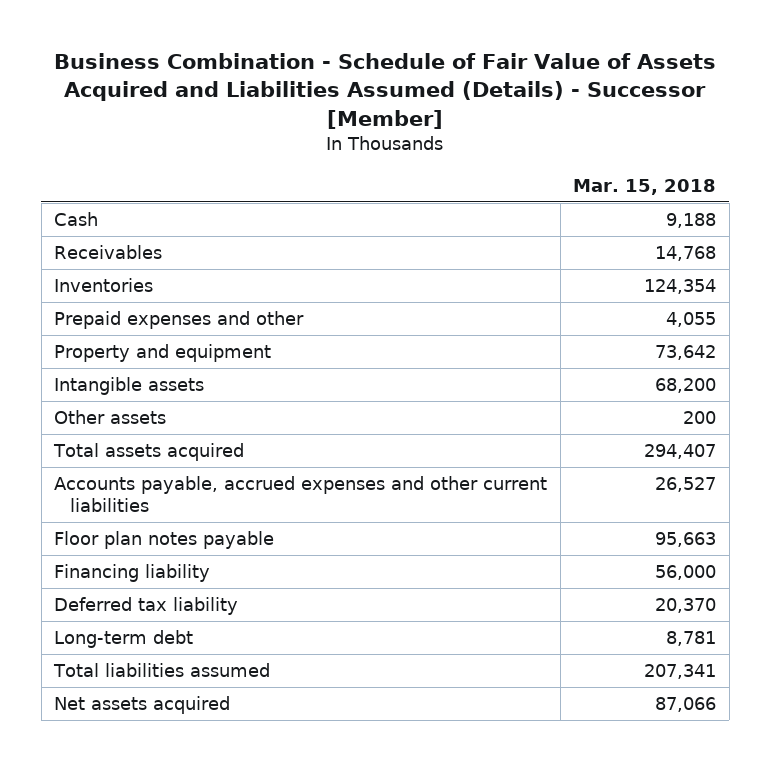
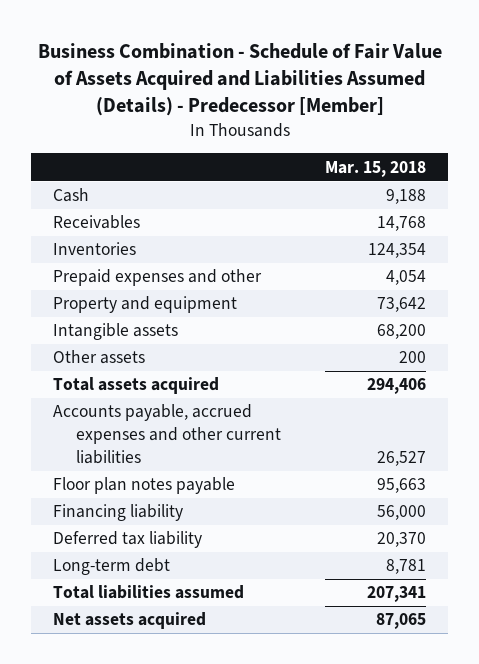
[54,53,717,129] Business Combination - Schedule of Fair Value of Assets Acquired and Liabilities Assumed (Details) - Successor [Member] -> [37,43,442,117] Business Combination - Schedule of Fair Value of Assets Acquired and Liabilities Assumed (Details) - Predecessor [Member]
[666,312,717,328] 4,055 -> [386,270,427,286] 4,054
[644,444,717,460] 294,407 -> [367,378,427,395] 294,406
[655,697,717,713] 87,066 -> [376,613,427,630] 87,065

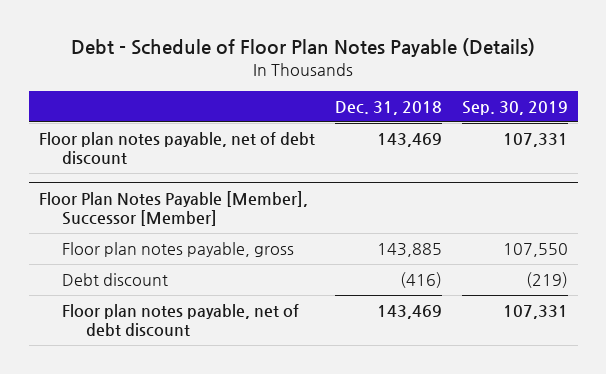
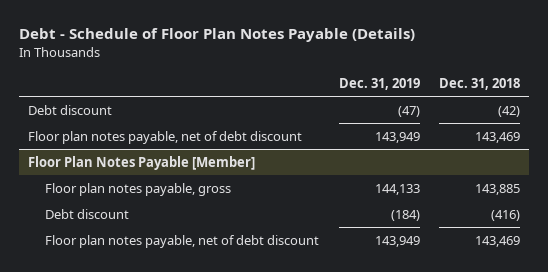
[461,100,568,115] Sep. 30, 2019 -> none
none -> [338,77,420,90] Dec. 31, 2019
none -> [28,104,113,115] Debt discount
[38,190,308,226] Floor Plan Notes Payable [Member], Successor [Member] -> [28,155,256,170] Floor Plan Notes Payable [Member]

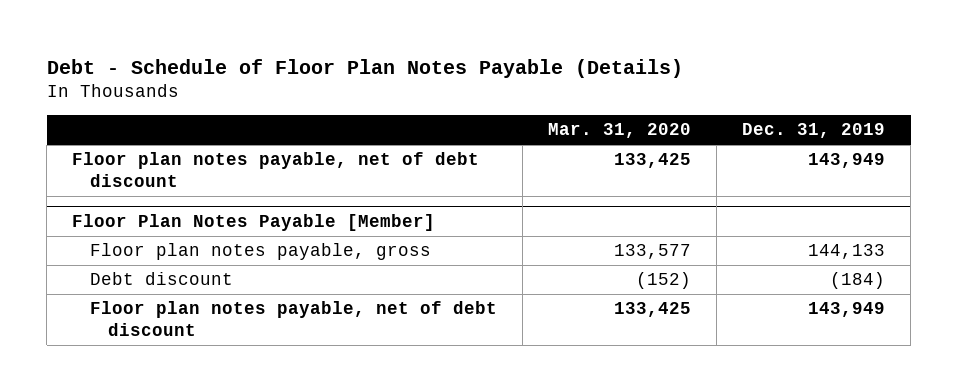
[438,77,520,90] Dec. 31, 2018 -> none
none -> [548,123,692,139] Mar. 31, 2020
[28,104,113,115] Debt discount -> none

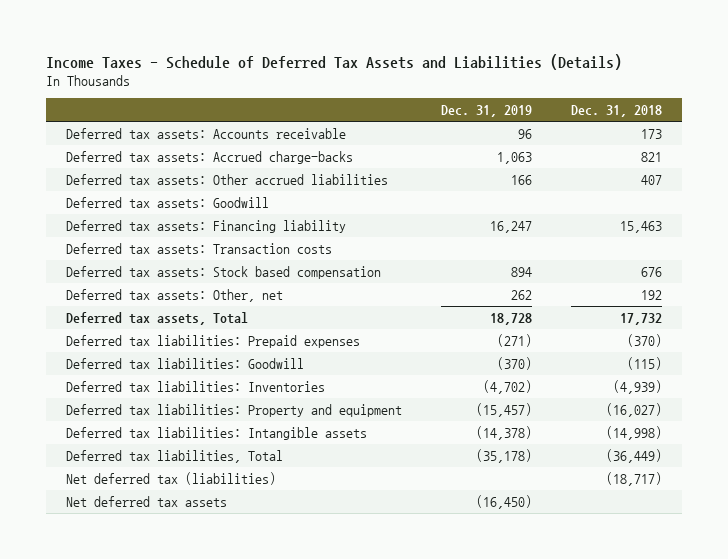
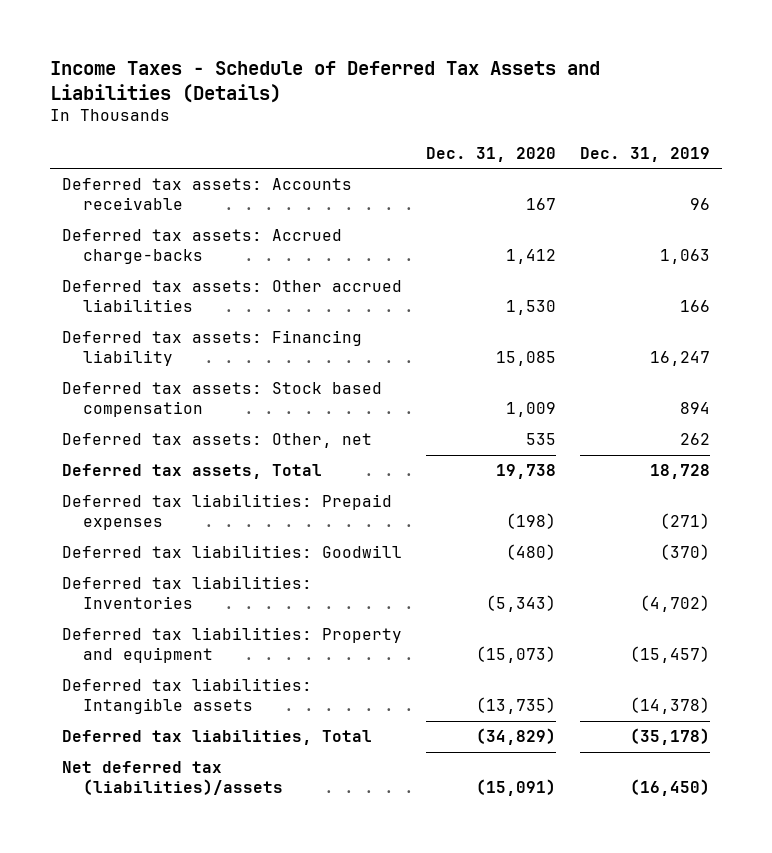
[570,104,662,117] Dec. 31, 2018 -> none
none -> [425,146,556,162] Dec. 31, 2020
[65,196,269,208] Deferred tax assets: Goodwill -> none
[65,242,332,254] Deferred tax assets: Transaction costs -> none
[65,471,276,485] Net deferred tax (liabilities) -> none
[65,495,227,507] Net deferred tax assets -> [61,761,283,796] Net deferred tax (liabilities)/assets

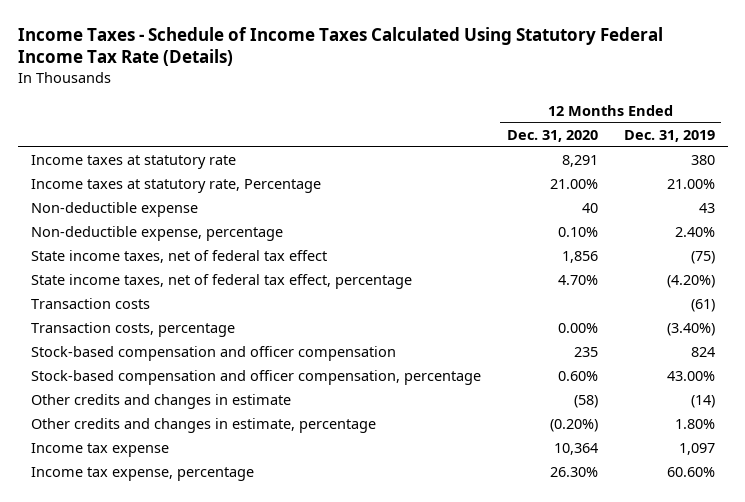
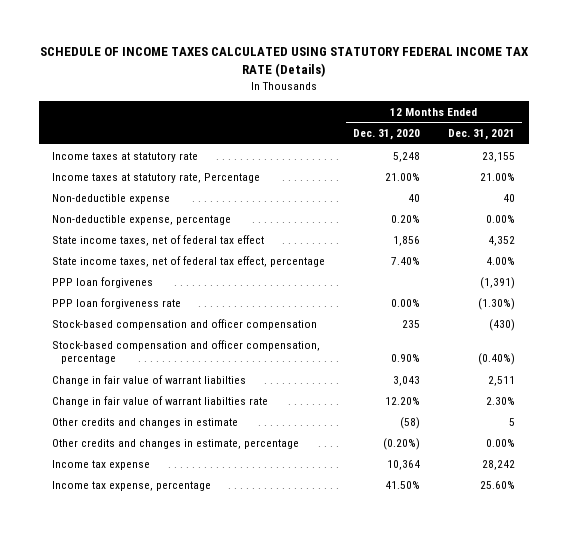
[17,26,663,67] Income Taxes - Schedule of Income Taxes Calculated Using Statutory Federal Income Tax Rate (Details) -> [39,47,529,78] SCHEDULE OF INCOME TAXES CALCULATED USING STATUTORY FEDERAL INCOME TAX RATE (Details)
[623,129,715,142] Dec. 31, 2019 -> none
none -> [447,129,515,141] Dec. 31, 2021
[561,155,598,168] 8,291 -> [393,151,421,162] 5,248
[557,227,598,238] 0.10% -> [391,214,421,223] 0.20%
[30,298,150,310] Transaction costs -> none
[30,322,235,338] Transaction costs, percentage -> none
[557,275,598,286] 4.70% -> [391,256,421,265] 7.40%
none -> [52,276,154,288] PPP loan forgivenes
none -> [52,297,182,309] PPP loan forgiveness rate
[557,371,598,382] 0.60% -> [391,354,421,363] 0.90%
none -> [52,374,247,386] Change in fair value of warrant liabilties
none -> [52,395,269,407] Change in fair value of warrant liabilties rate
[549,467,598,478] 26.30% -> [385,480,421,489] 41.50%

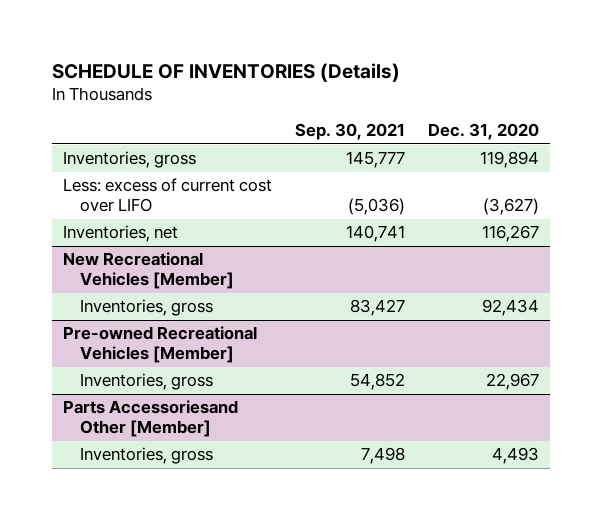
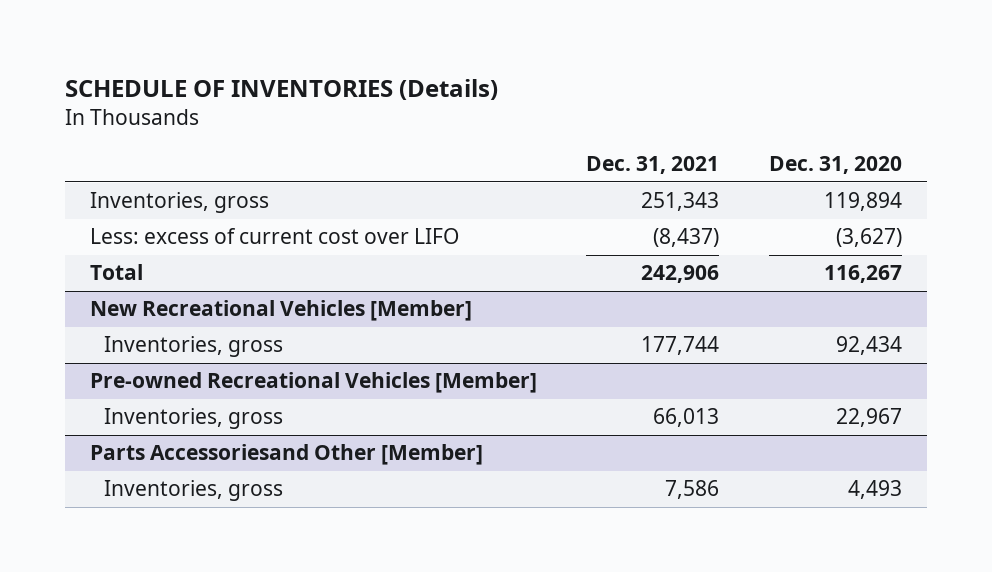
[294,123,405,141] Sep. 30, 2021 -> none
none -> [586,156,720,175] Dec. 31, 2021
[63,225,179,243] Inventories, net -> [89,264,143,281] Total

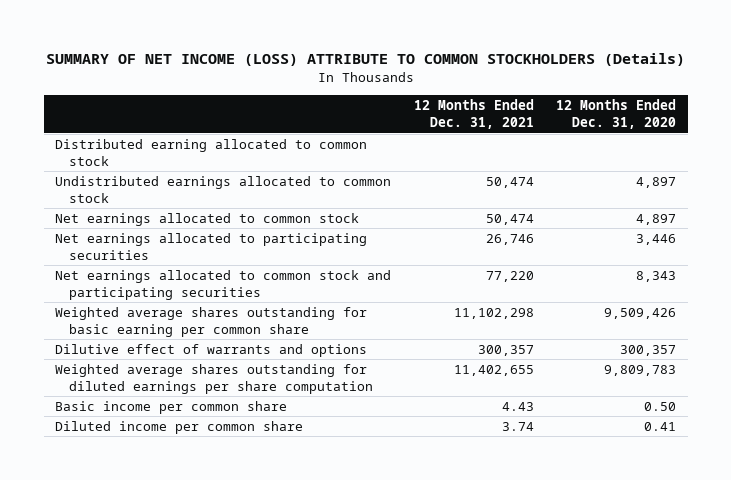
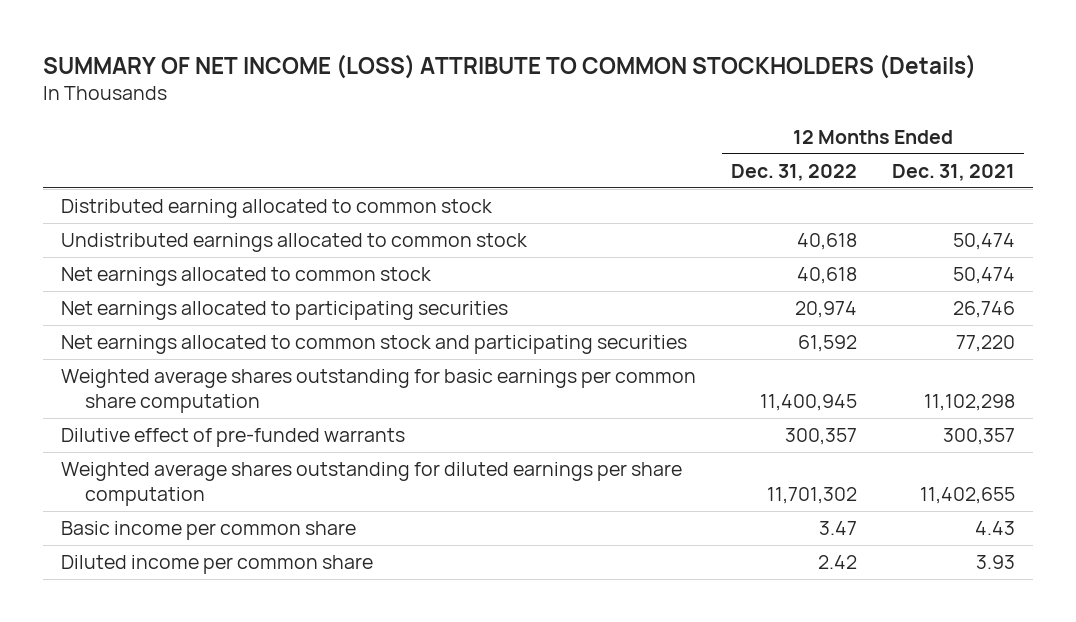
[556,99,677,130] 12 Months Ended Dec. 31, 2020 -> none
none -> [730,163,857,181] Dec. 31, 2022
[55,306,368,337] Weighted average shares outstanding for basic earning per common share -> [60,369,696,414] Weighted average shares outstanding for basic earnings per common share computation
[55,343,368,357] Dilutive effect of warrants and options -> [60,428,405,448] Dilutive effect of pre-funded warrants
[501,421,534,431] 3.74 -> [975,555,1015,570] 3.93

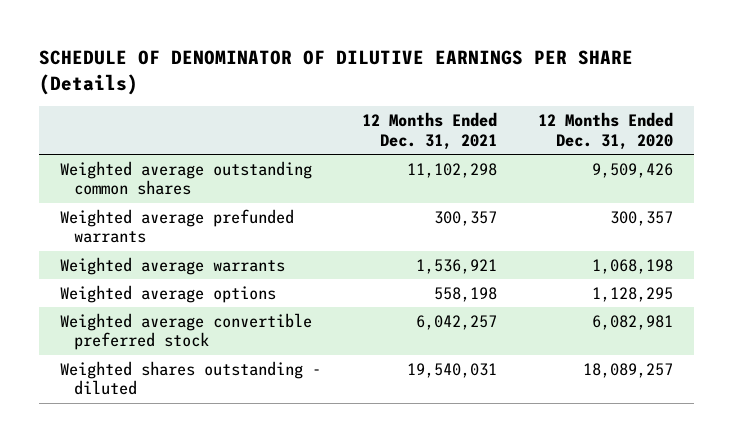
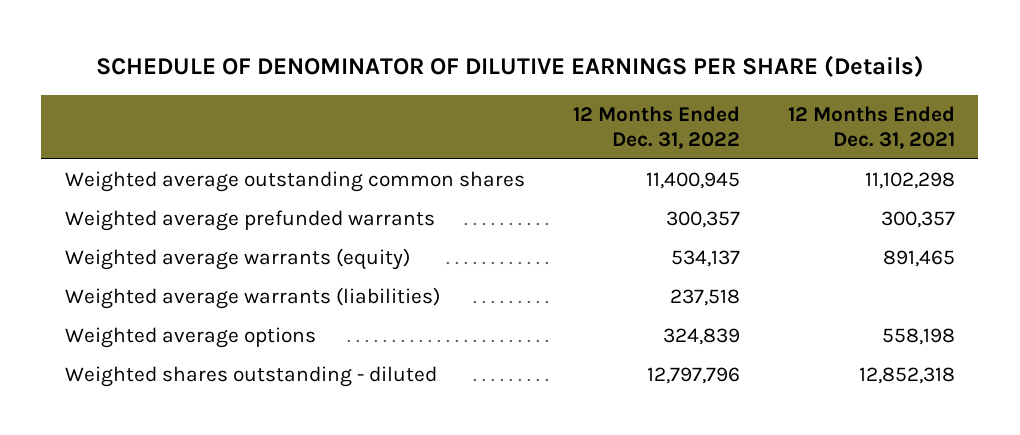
[538,112,674,150] 12 Months Ended Dec. 31, 2020 -> none
none -> [572,105,740,149] 12 Months Ended Dec. 31, 2022
[59,256,285,275] Weighted average warrants -> [65,248,411,271] Weighted average warrants (equity)
[415,258,497,274] 1,536,921 -> [882,250,955,268] 891,465
none -> [65,287,441,310] Weighted average warrants (liabilities)
[59,312,312,351] Weighted average convertible preferred stock -> none
[406,362,497,378] 19,540,031 -> [858,367,955,385] 12,852,318

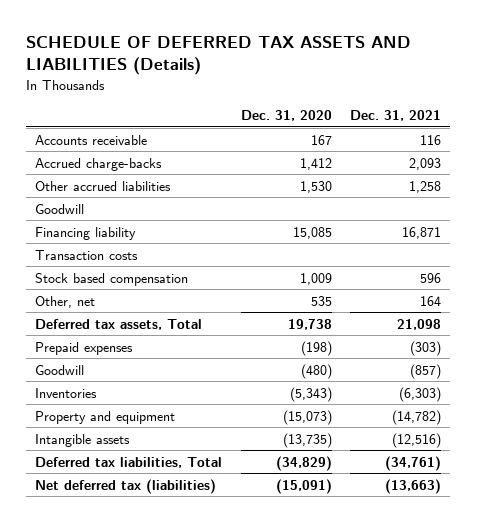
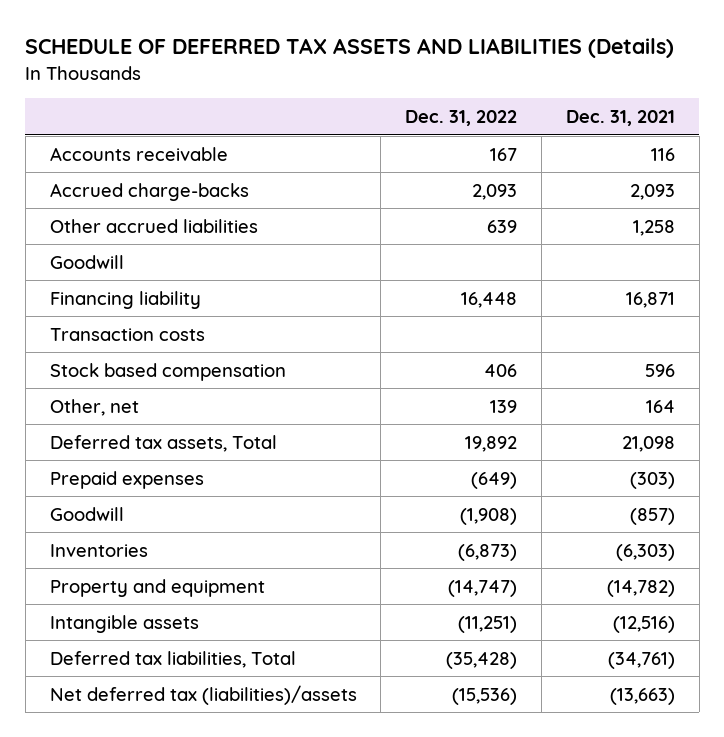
[240,110,332,122] Dec. 31, 2020 -> none
none -> [405,110,518,127] Dec. 31, 2022
[35,478,217,494] Net deferred tax (liabilities) -> [49,684,357,705] Net deferred tax (liabilities)/assets

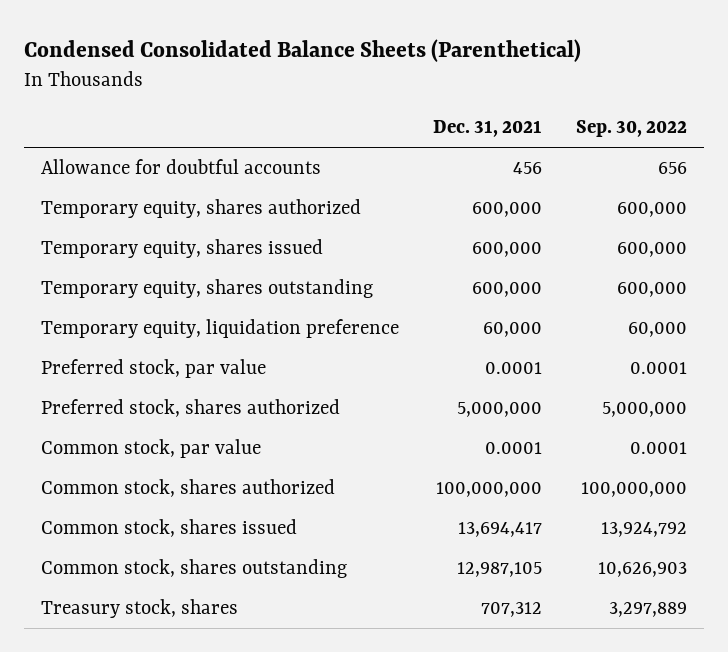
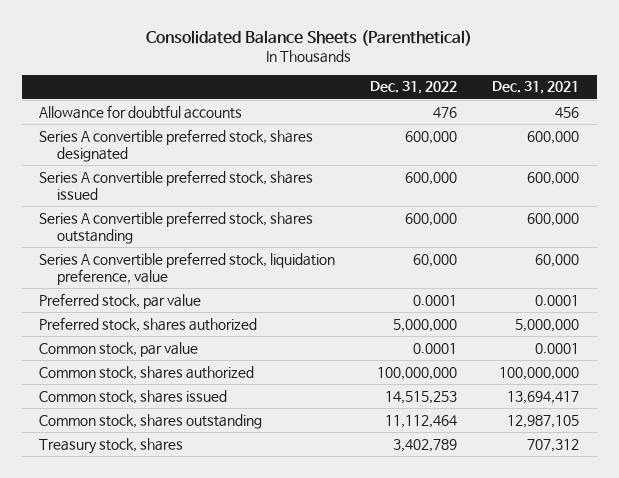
[23,39,581,63] Condensed Consolidated Balance Sheets (Parenthetical) -> [146,29,473,46] Consolidated Balance Sheets (Parenthetical)
[575,120,687,138] Sep. 30, 2022 -> none
none -> [370,81,458,95] Dec. 31, 2022
[40,198,361,218] Temporary equity, shares authorized -> [39,128,314,162] Series A convertible preferred stock, shares designated
[40,238,323,258] Temporary equity, shares issued -> [39,169,314,200] Series A convertible preferred stock, shares issued
[40,278,373,298] Temporary equity, shares outstanding -> [39,210,314,244] Series A convertible preferred stock, shares outstanding
[40,318,399,338] Temporary equity, liquidation preference -> [39,251,336,285] Series A convertible preferred stock, liquidation preference, value

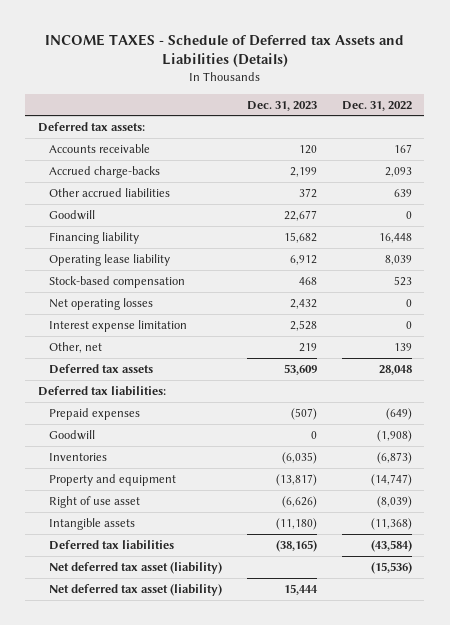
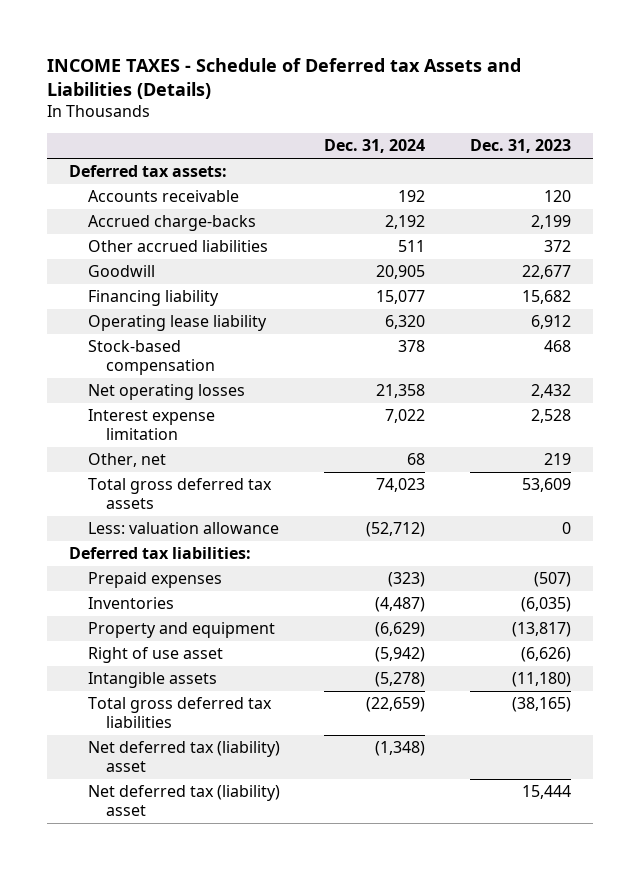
[341,100,412,111] Dec. 31, 2022 -> none
none -> [324,139,426,154] Dec. 31, 2024
[49,363,154,374] Deferred tax assets -> [87,478,272,509] Total gross deferred tax assets
none -> [87,522,279,535] Less: valuation allowance
[49,429,96,440] Goodwill -> none
[49,539,175,550] Deferred tax liabilities -> [87,697,272,728] Total gross deferred tax liabilities
[49,561,223,574] Net deferred tax asset (liability) -> [87,741,280,772] Net deferred tax (liability) asset
[49,583,223,596] Net deferred tax asset (liability) -> [87,785,280,816] Net deferred tax (liability) asset

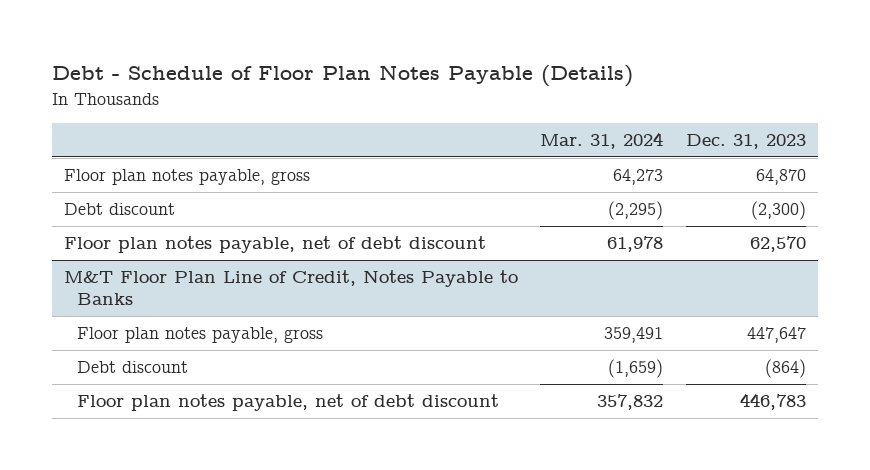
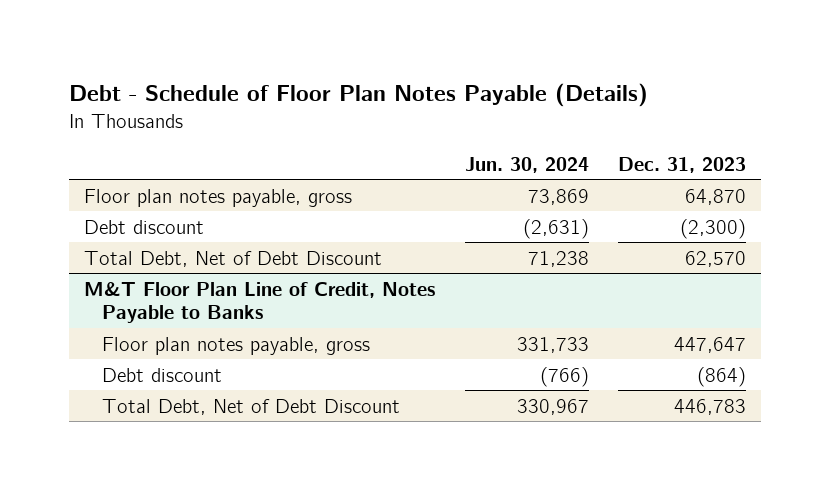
[540,132,664,150] Mar. 31, 2024 -> none
none -> [464,156,589,173] Jun. 30, 2024
[63,236,486,254] Floor plan notes payable, net of debt discount -> [84,250,383,267] Total Debt, Net of Debt Discount
[76,394,499,412] Floor plan notes payable, net of debt discount -> [101,398,400,415] Total Debt, Net of Debt Discount

